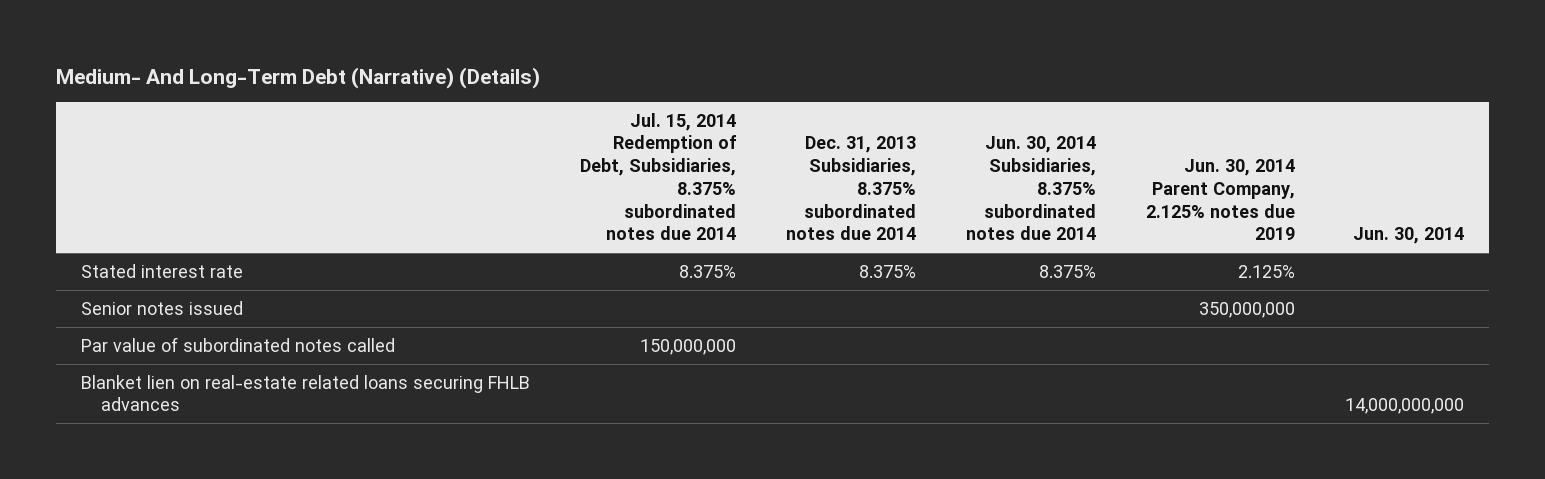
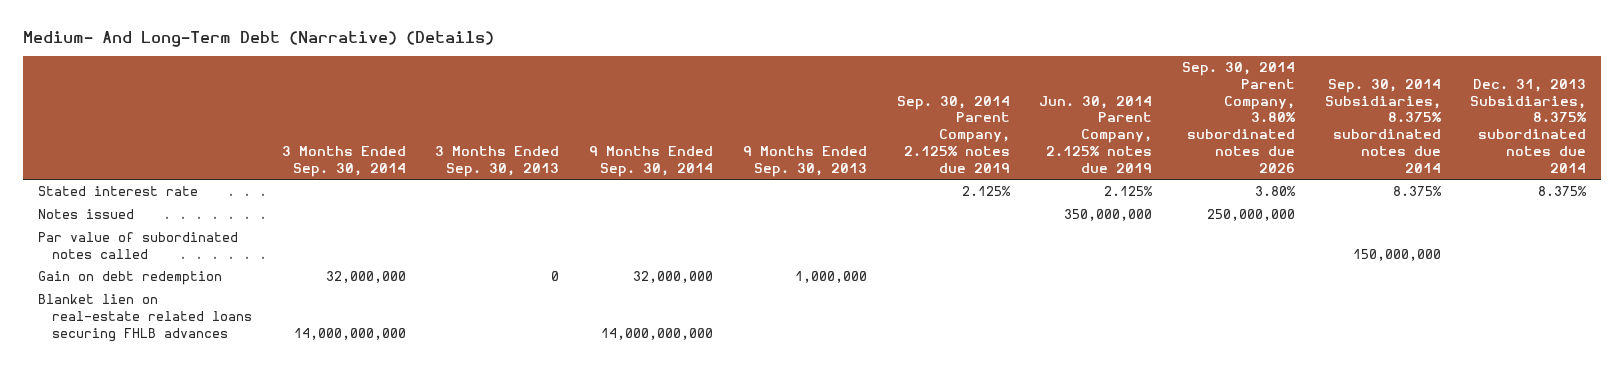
[579,112,736,241] Jul. 15, 2014 Redemption of Debt, Subsidiaries, 8.375% subordinated notes due 2014 -> none
[965,136,1096,241] Jun. 30, 2014 Subsidiaries, 8.375% subordinated notes due 2014 -> none
[1353,227,1465,245] Jun. 30, 2014 -> none
none -> [281,145,406,177] 3 Months Ended Sep. 30, 2014
none -> [435,145,560,177] 3 Months Ended Sep. 30, 2013
none -> [589,145,714,177] 9 Months Ended Sep. 30, 2014
none -> [742,145,867,177] 9 Months Ended Sep. 30, 2013
none -> [896,95,1010,173] Sep. 30, 2014 Parent Company, 2.125% notes due 2019
none -> [1181,62,1296,173] Sep. 30, 2014 Parent Company, 3.80% subordinated notes due 2026
none -> [1324,78,1442,173] Sep. 30, 2014 Subsidiaries, 8.375% subordinated notes due 2014
[80,300,243,315] Senior notes issued -> [37,209,134,220] Notes issued
none -> [37,271,222,286] Gain on debt redemption

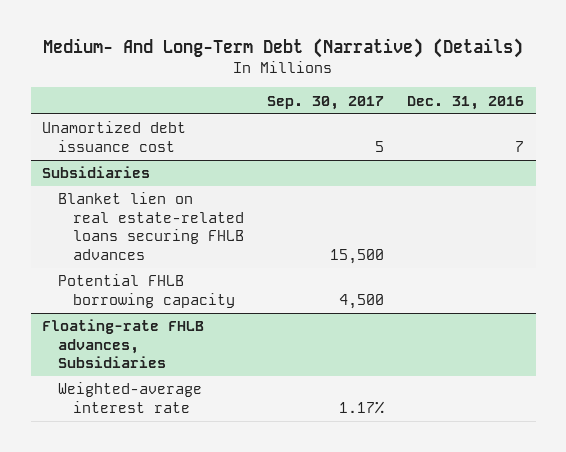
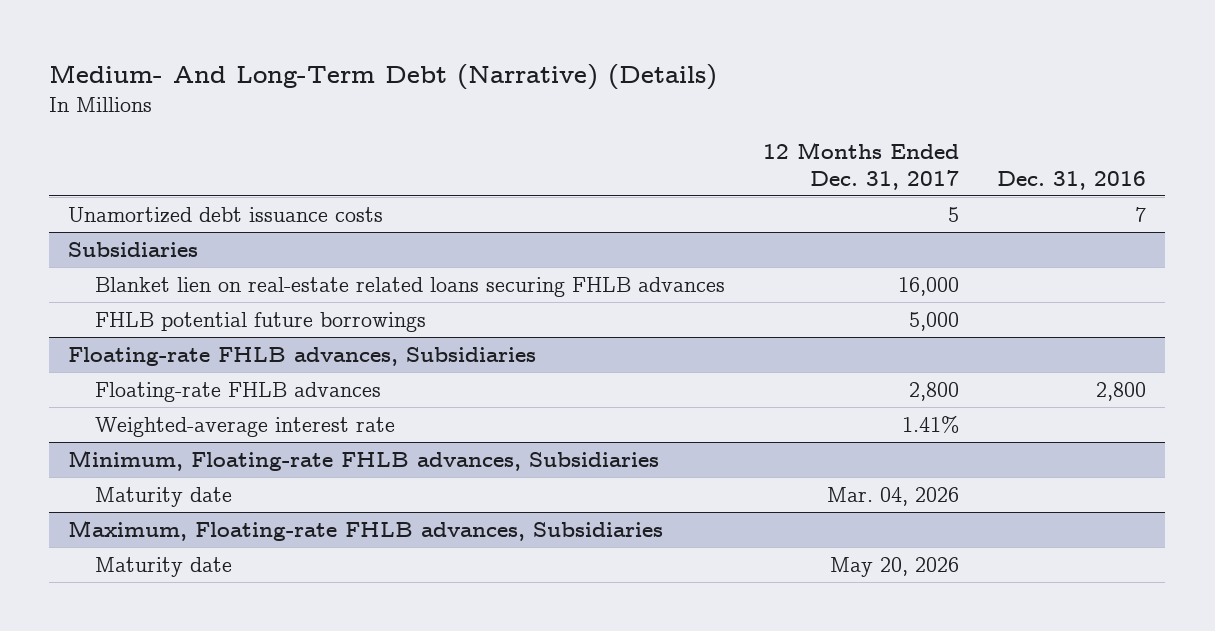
[267,95,385,110] Sep. 30, 2017 -> none
none -> [763,141,960,190] 12 Months Ended Dec. 31, 2017
[42,121,187,152] Unamortized debt issuance cost -> [68,206,384,223] Unamortized debt issuance costs
[57,192,244,260] Blanket lien on real estate-related loans securing FHLB advances -> [95,276,726,297] Blanket lien on real-estate related loans securing FHLB advances
[57,274,235,308] Potential FHLB borrowing capacity -> [95,311,427,332] FHLB potential future borrowings
none -> [95,381,382,402] Floating-rate FHLB advances
none -> [68,449,660,471] Minimum, Floating-rate FHLB advances, Subsidiaries
none -> [95,486,233,507] Maturity date
none -> [68,519,664,541] Maximum, Floating-rate FHLB advances, Subsidiaries
none -> [95,556,233,577] Maturity date

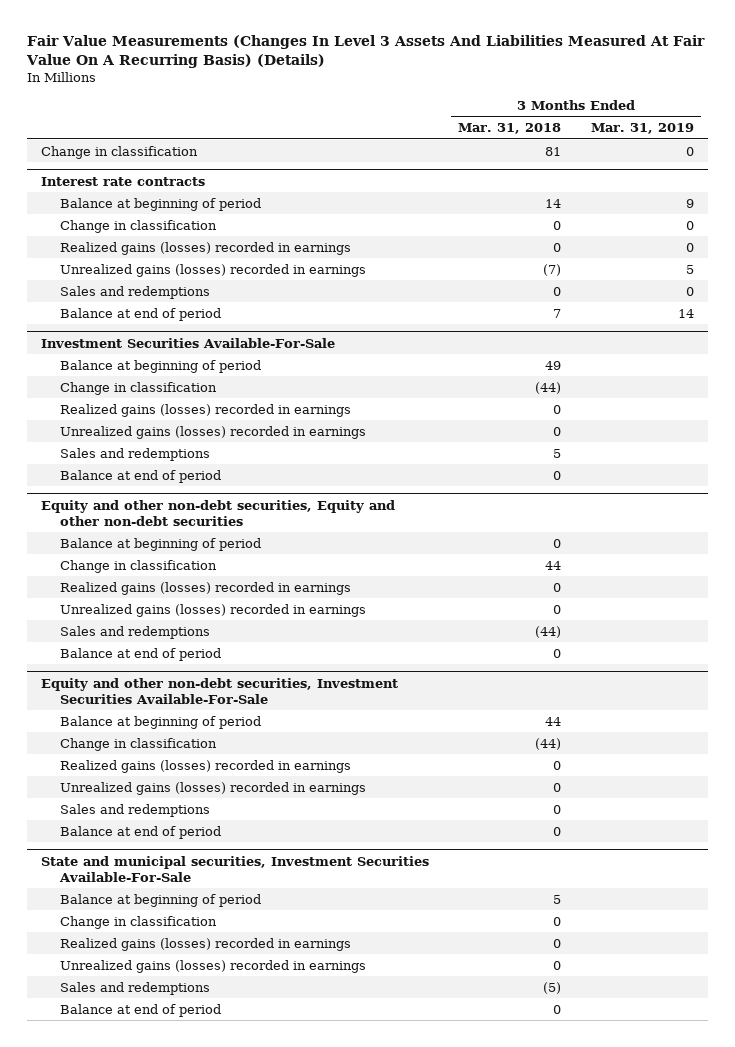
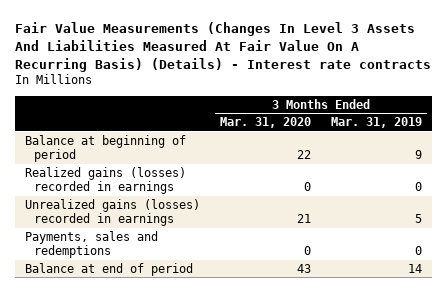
[25,34,705,69] Fair Value Measurements (Changes In Level 3 Assets And Liabilities Measured At Fair Value On A Recurring Basis) (Details) -> [15,22,432,72] Fair Value Measurements (Changes In Level 3 Assets And Liabilities Measured At Fair Value On A Recurring Basis) (Details) - Interest rate contracts
[458,123,562,135] Mar. 31, 2018 -> none
none -> [220,117,312,129] Mar. 31, 2020
[41,145,199,159] Change in classification -> none
[41,176,206,186] Interest rate contracts -> none
[60,197,262,211] Balance at beginning of period -> none
[60,219,218,233] Change in classification -> none
[60,241,352,255] Realized gains (losses) recorded in earnings -> none
[60,263,367,277] Unrealized gains (losses) recorded in earnings -> none
[60,285,211,299] Sales and redemptions -> none
[60,307,222,321] Balance at end of period -> none
[41,337,336,348] Investment Securities Available-For-Sale -> none
[60,359,262,373] Balance at beginning of period -> none
[60,381,218,395] Change in classification -> none
[60,403,352,417] Realized gains (losses) recorded in earnings -> none
[60,425,367,439] Unrealized gains (losses) recorded in earnings -> none
[60,447,211,461] Sales and redemptions -> none
[60,469,222,483] Balance at end of period -> none
[41,499,396,526] Equity and other non-debt securities, Equity and other non-debt securities -> none
[60,537,262,551] Balance at beginning of period -> none
[60,559,218,573] Change in classification -> none
[60,581,352,595] Realized gains (losses) recorded in earnings -> none
[60,603,367,617] Unrealized gains (losses) recorded in earnings -> none
[60,625,211,639] Sales and redemptions -> none
[60,647,222,661] Balance at end of period -> none
[41,677,399,704] Equity and other non-debt securities, Investment Securities Available-For-Sale -> none
[60,715,262,729] Balance at beginning of period -> none
[60,737,218,751] Change in classification -> none
[60,759,352,773] Realized gains (losses) recorded in earnings -> none
[60,781,367,795] Unrealized gains (losses) recorded in earnings -> none
[60,803,211,817] Sales and redemptions -> none
[60,825,222,839] Balance at end of period -> none
[41,855,430,882] State and municipal securities, Investment Securities Available-For-Sale -> none
[60,893,262,907] Balance at beginning of period -> none
[60,915,218,929] Change in classification -> none
[60,937,352,951] Realized gains (losses) recorded in earnings -> none
[60,959,367,973] Unrealized gains (losses) recorded in earnings -> none
[60,981,211,995] Sales and redemptions -> none
[60,1003,222,1017] Balance at end of period -> none
none -> [25,134,187,163] Balance at beginning of period
none -> [25,166,187,195] Realized gains (losses) recorded in earnings
none -> [25,198,201,227] Unrealized gains (losses) recorded in earnings
none -> [25,230,159,259] Payments, sales and redemptions
none -> [25,262,194,276] Balance at end of period

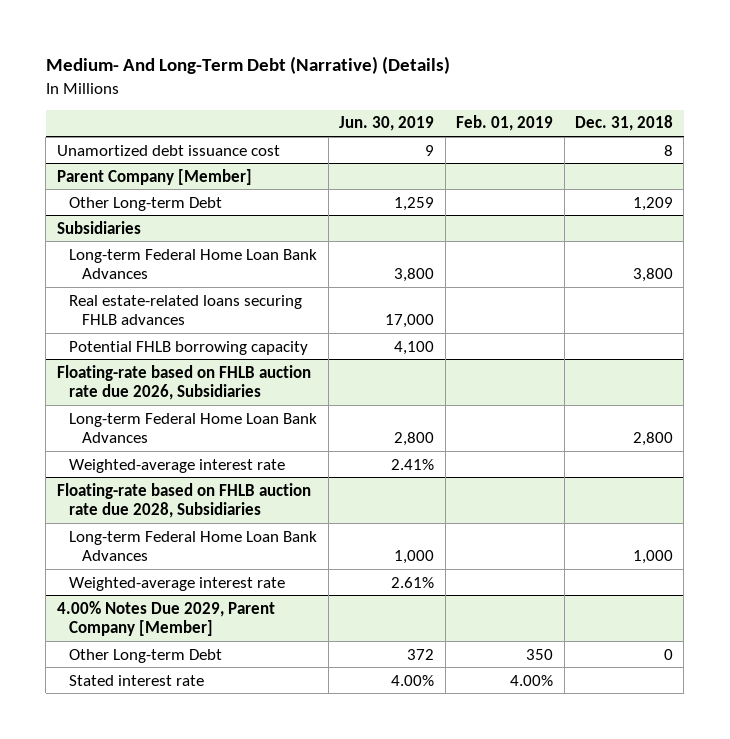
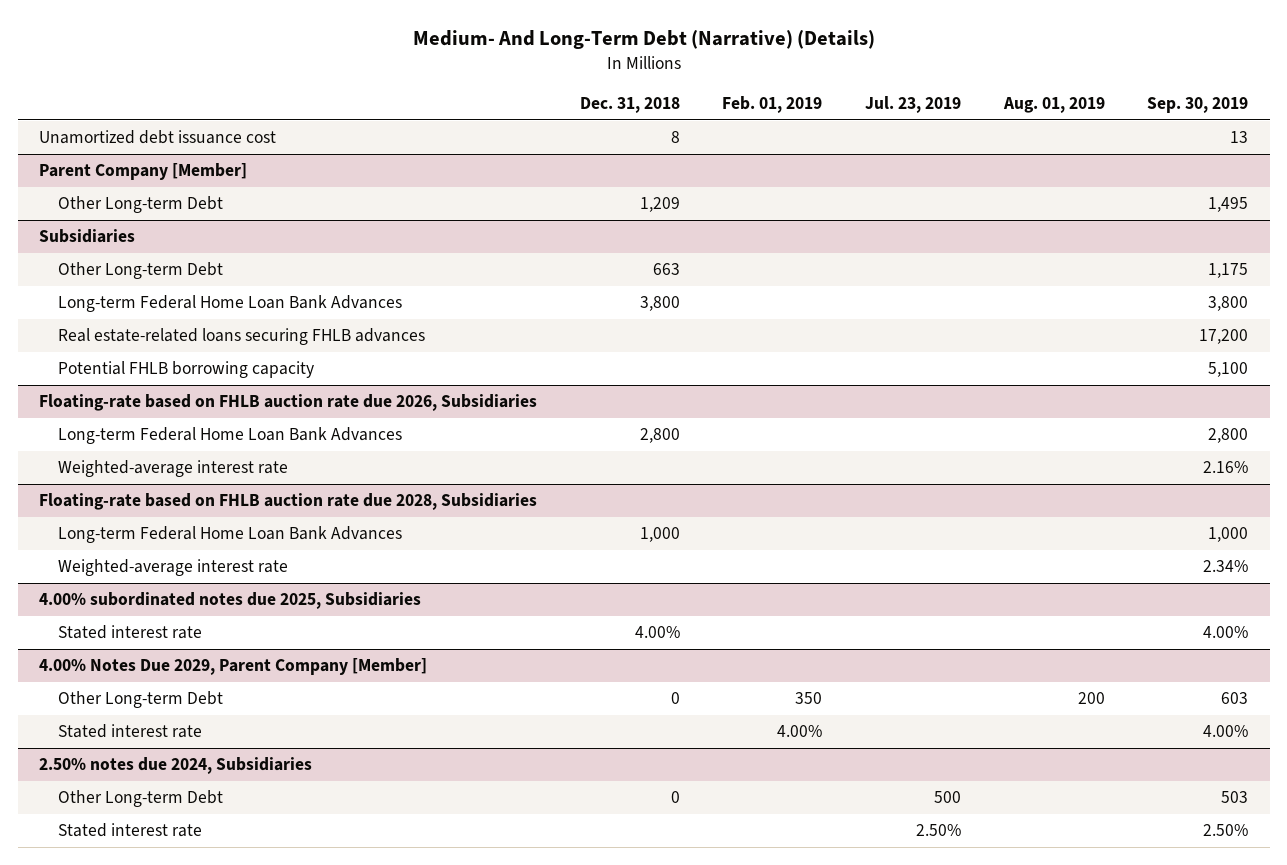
[339,116,435,132] Jun. 30, 2019 -> none
none -> [864,95,961,113] Jul. 23, 2019
none -> [1002,96,1105,113] Aug. 01, 2019
none -> [1147,96,1249,113] Sep. 30, 2019
none -> [57,262,223,280] Other Long-term Debt
none -> [38,592,421,610] 4.00% subordinated notes due 2025, Subsidiaries
none -> [57,625,202,640] Stated interest rate
none -> [38,757,312,775] 2.50% notes due 2024, Subsidiaries
none -> [57,790,223,808] Other Long-term Debt
none -> [57,823,202,838] Stated interest rate

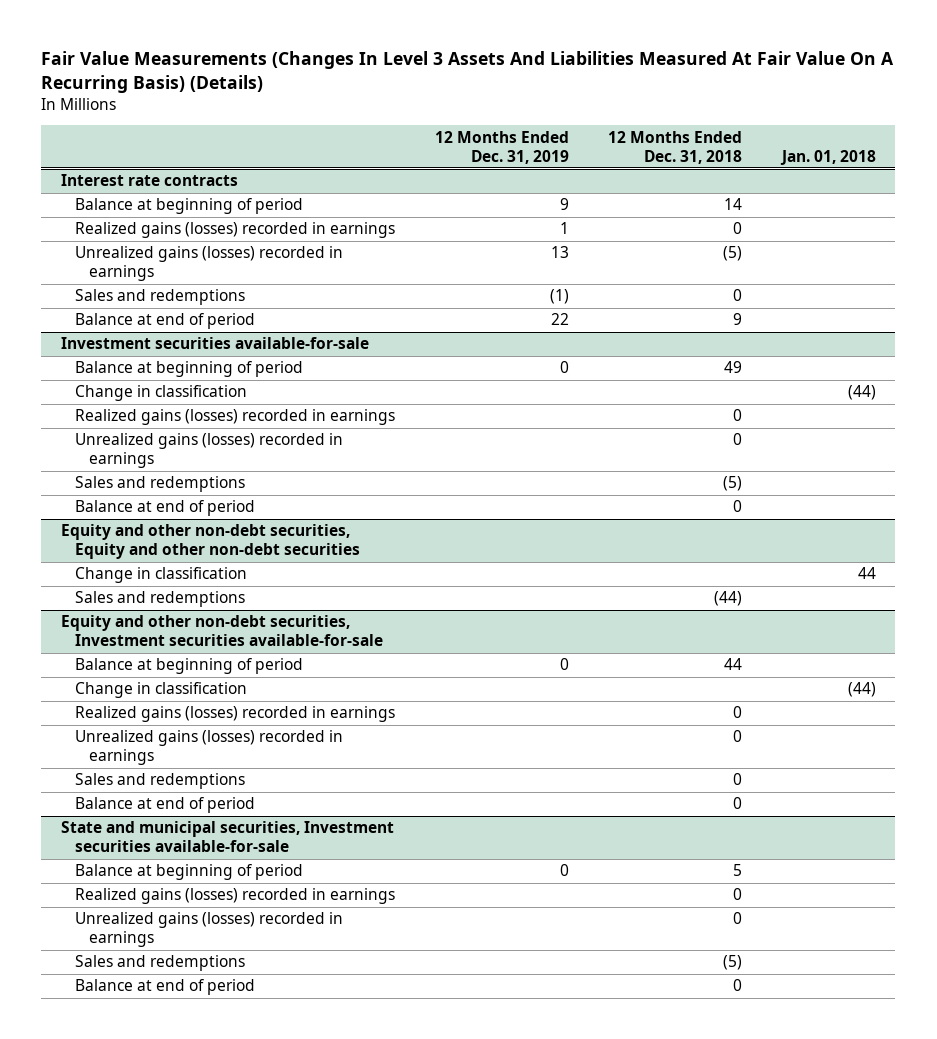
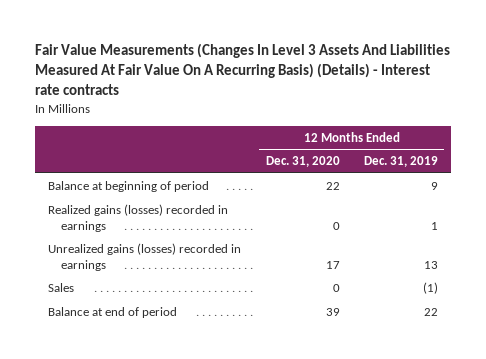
[41,51,895,94] Fair Value Measurements (Changes In Level 3 Assets And Liabilities Measured At Fair Value On A Recurring Basis) (Details) -> [35,43,451,96] Fair Value Measurements (Changes In Level 3 Assets And Liabilities Measured At Fair Value On A Recurring Basis) (Details) - Interest rate contracts
[608,130,743,164] 12 Months Ended Dec. 31, 2018 -> none
[779,149,876,165] Jan. 01, 2018 -> none
none -> [265,156,340,168] Dec. 31, 2020
[61,174,239,187] Interest rate contracts -> none
[75,289,246,306] Sales and redemptions -> [47,282,74,292] Sales
[61,337,370,350] Investment securities available-for-sale -> none
[75,361,304,378] Balance at beginning of period -> none
[75,385,248,402] Change in classification -> none
[75,409,396,426] Realized gains (losses) recorded in earnings -> none
[75,433,344,469] Unrealized gains (losses) recorded in earnings -> none
[75,476,246,493] Sales and redemptions -> none
[75,500,256,517] Balance at end of period -> none
[61,524,361,560] Equity and other non-debt securities, Equity and other non-debt securities -> none
[75,567,248,584] Change in classification -> none
[75,591,246,608] Sales and redemptions -> none
[61,615,384,647] Equity and other non-debt securities, Investment securities available-for-sale -> none
[75,658,304,675] Balance at beginning of period -> none
[75,682,248,699] Change in classification -> none
[75,706,396,723] Realized gains (losses) recorded in earnings -> none
[75,730,344,766] Unrealized gains (losses) recorded in earnings -> none
[75,773,246,790] Sales and redemptions -> none
[75,797,256,814] Balance at end of period -> none
[61,821,395,853] State and municipal securities, Investment securities available-for-sale -> none
[75,864,304,881] Balance at beginning of period -> none
[75,888,396,905] Realized gains (losses) recorded in earnings -> none
[75,912,344,948] Unrealized gains (losses) recorded in earnings -> none
[75,955,246,972] Sales and redemptions -> none
[75,979,256,996] Balance at end of period -> none

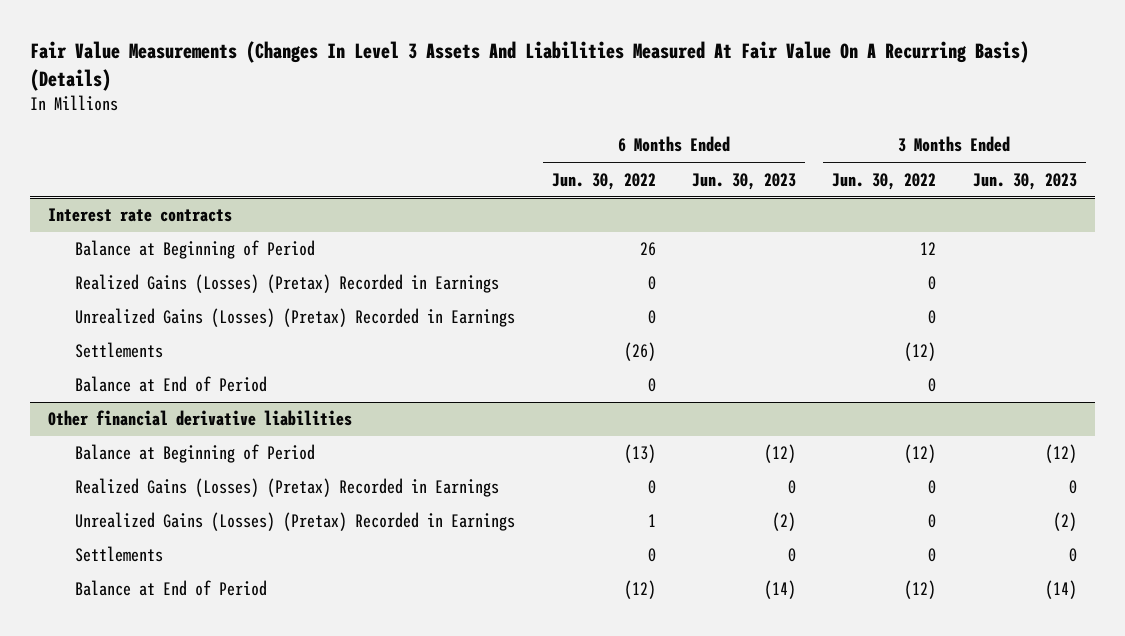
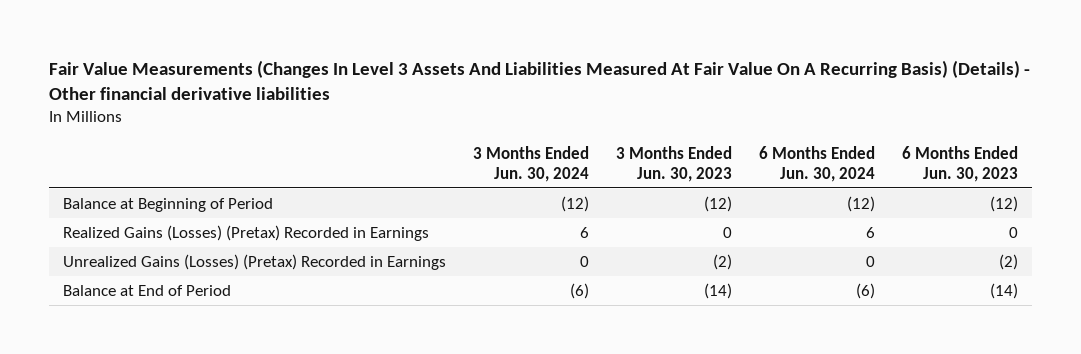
[30,41,1030,91] Fair Value Measurements (Changes In Level 3 Assets And Liabilities Measured At Fair Value On A Recurring Basis) (Details) -> [49,59,1031,101] Fair Value Measurements (Changes In Level 3 Assets And Liabilities Measured At Fair Value On A Recurring Basis) (Details) - Other financial derivative liabilities
[551,172,656,190] Jun. 30, 2022 -> none
[832,172,937,190] Jun. 30, 2022 -> none
none -> [472,145,589,182] 3 Months Ended Jun. 30, 2024
none -> [759,145,876,182] 6 Months Ended Jun. 30, 2024
[48,208,233,223] Interest rate contracts -> none
[75,240,316,260] Balance at Beginning of Period -> none
[75,274,500,294] Realized Gains (Losses) (Pretax) Recorded in Earnings -> none
[75,308,516,328] Unrealized Gains (Losses) (Pretax) Recorded in Earnings -> none
[75,342,164,359] Settlements -> none
[75,376,268,393] Balance at End of Period -> none
[48,410,353,427] Other financial derivative liabilities -> none
[75,546,164,563] Settlements -> none

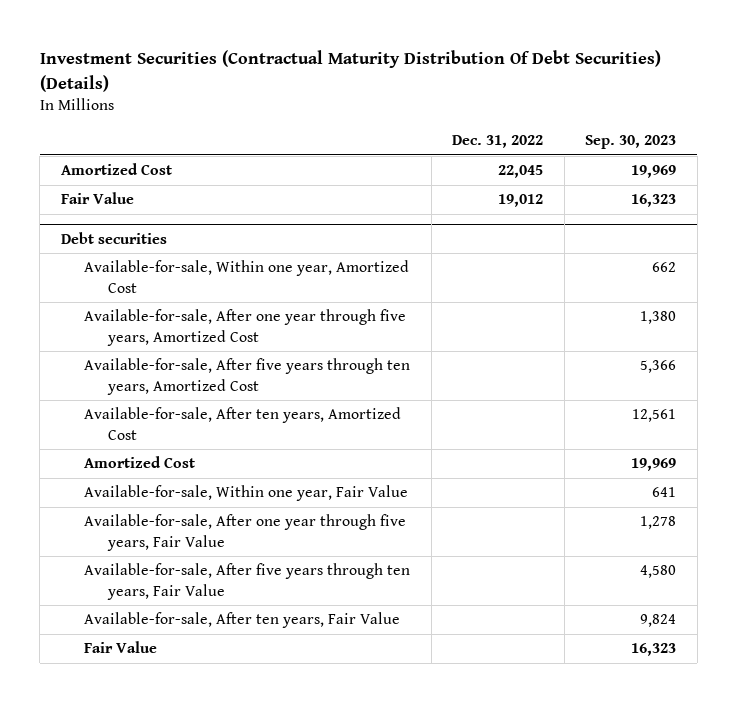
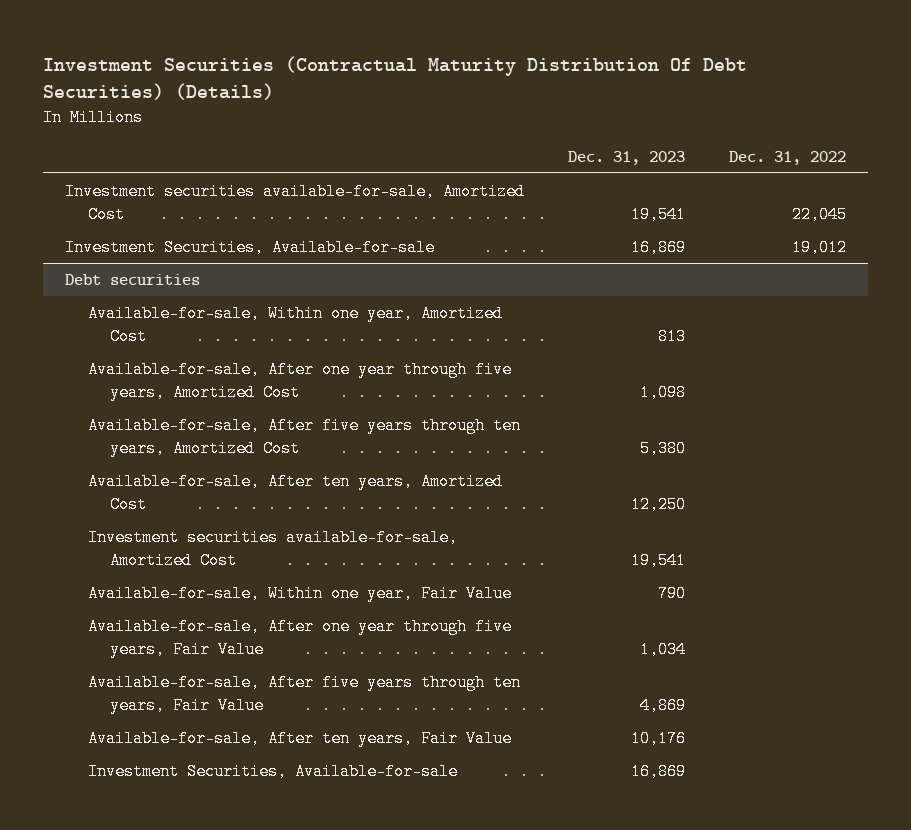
[585,135,677,150] Sep. 30, 2023 -> none
none -> [568,150,686,165] Dec. 31, 2023
[60,163,172,176] Amortized Cost -> [65,182,526,223] Investment securities available-for-sale, Amortized Cost
[60,192,134,205] Fair Value -> [65,238,436,256] Investment Securities, Available-for-sale
[84,456,196,469] Amortized Cost -> [87,528,458,569] Investment securities available-for-sale, Amortized Cost
[84,641,158,654] Fair Value -> [87,762,458,780] Investment Securities, Available-for-sale

